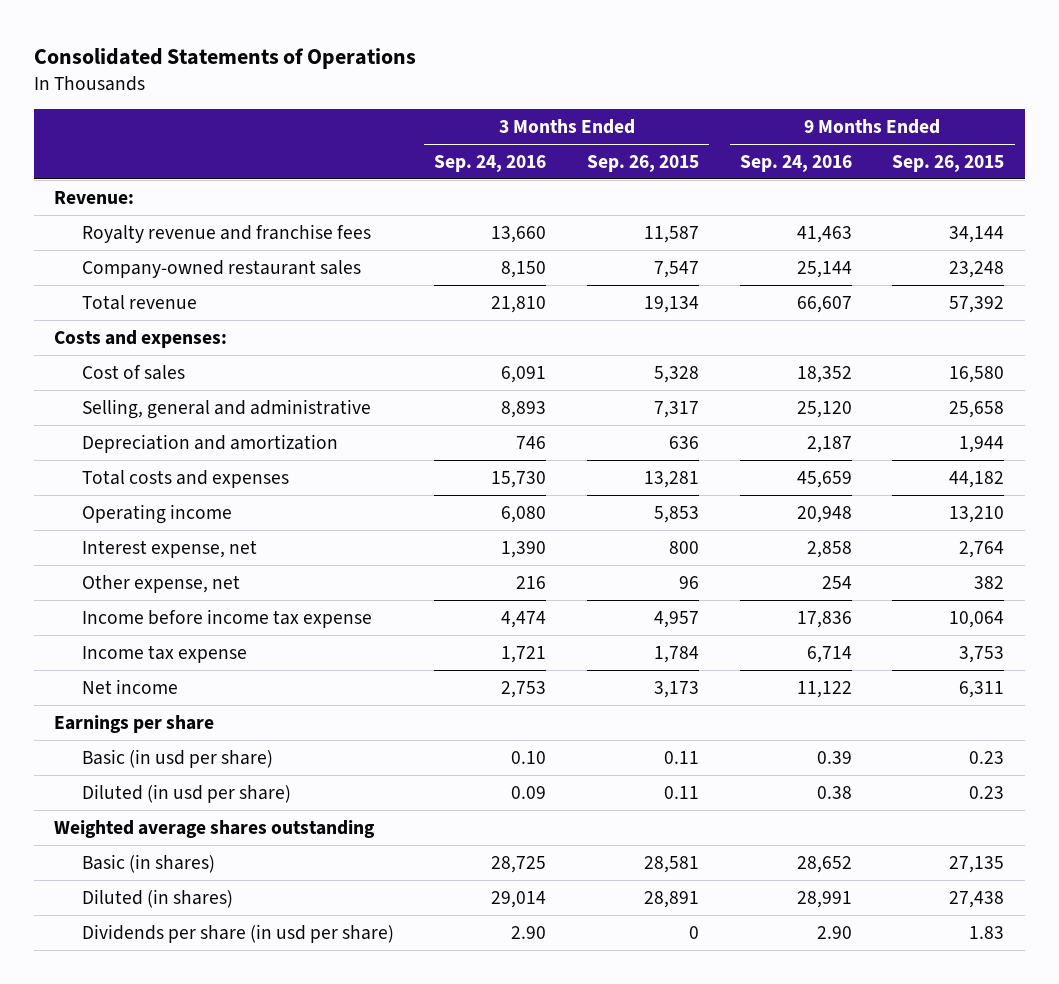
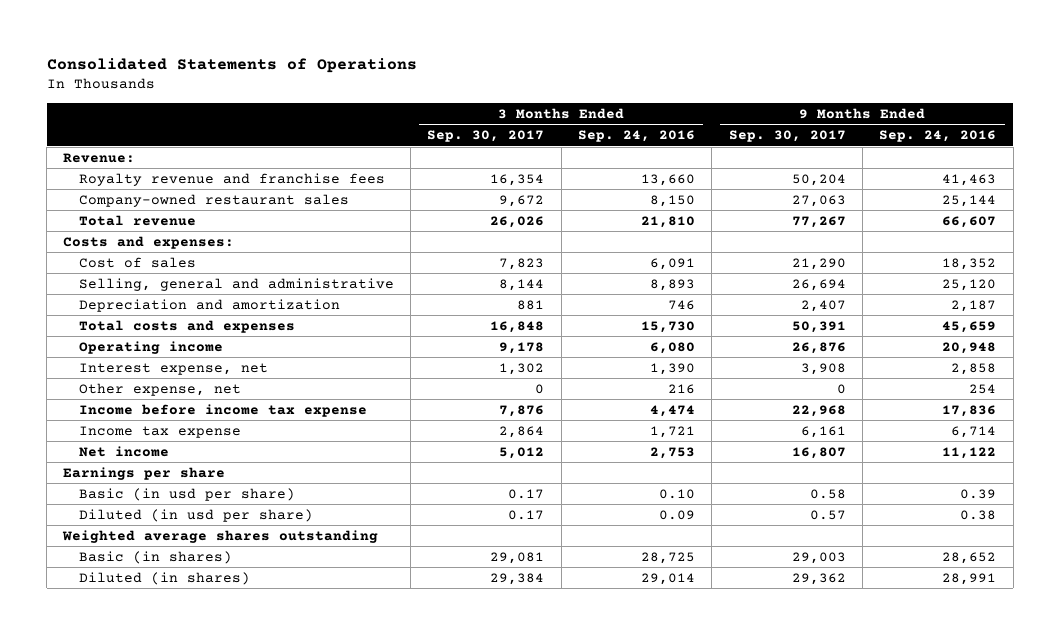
[587,154,700,172] Sep. 26, 2015 -> none
[892,154,1005,172] Sep. 26, 2015 -> none
none -> [427,130,545,143] Sep. 30, 2017
none -> [728,130,846,143] Sep. 30, 2017
[81,923,394,943] Dividends per share (in usd per share) -> none

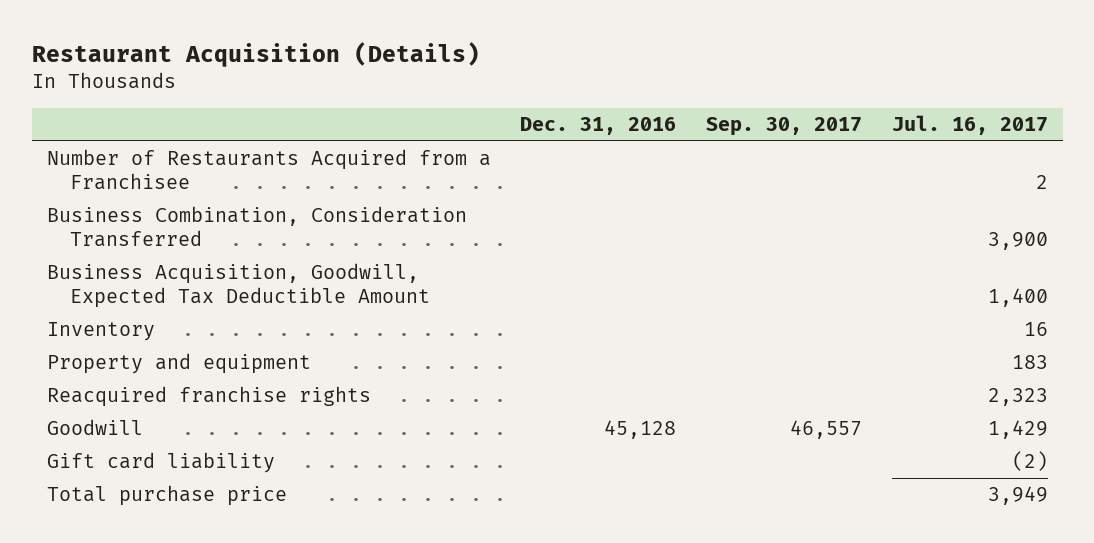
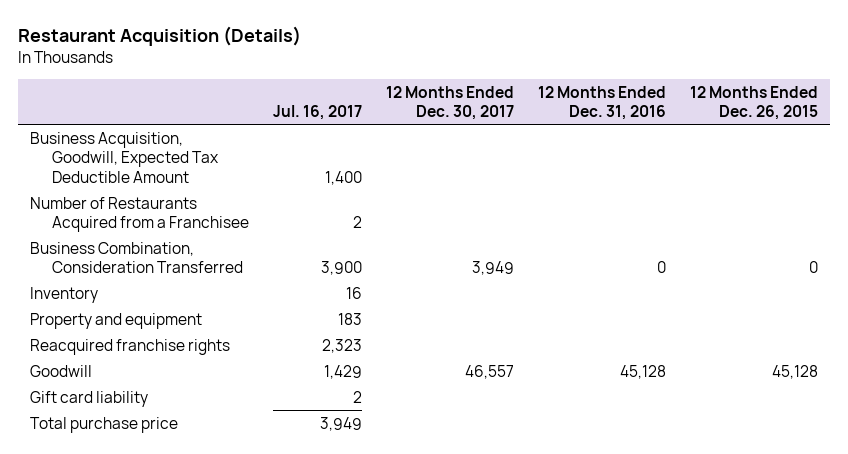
[520,117,677,136] Dec. 31, 2016 -> none
[706,117,863,137] Sep. 30, 2017 -> none
none -> [386,85,515,121] 12 Months Ended Dec. 30, 2017
none -> [538,85,667,121] 12 Months Ended Dec. 31, 2016
none -> [690,85,819,121] 12 Months Ended Dec. 26, 2015
[46,263,430,309] Business Acquisition, Goodwill, Expected Tax Deductible Amount -> [29,131,220,183] Business Acquisition, Goodwill, Expected Tax Deductible Amount
[1011,451,1048,472] (2) -> [353,390,363,403] 2

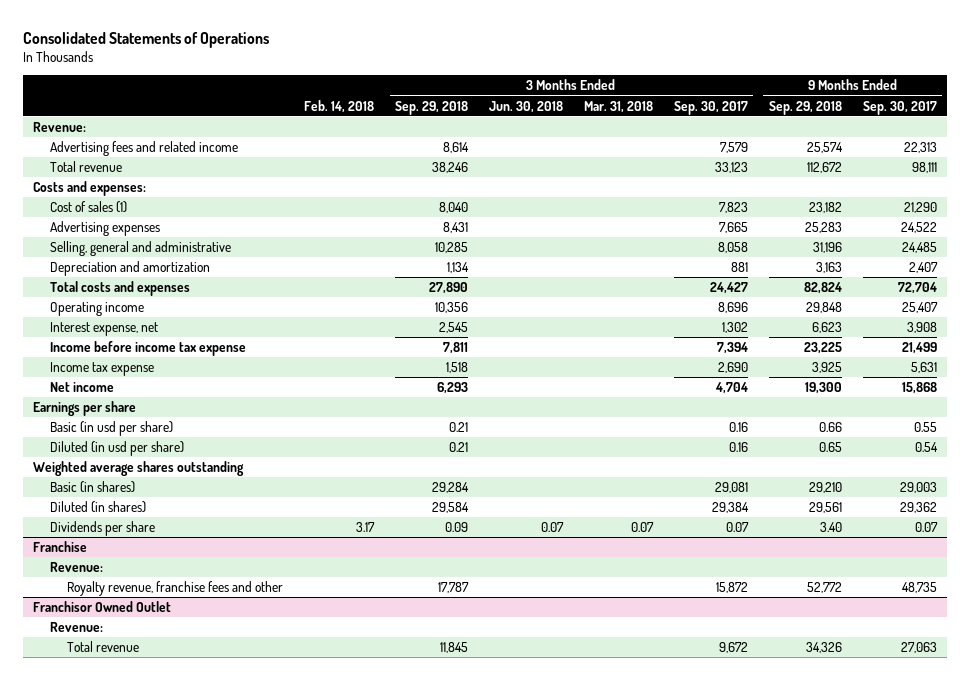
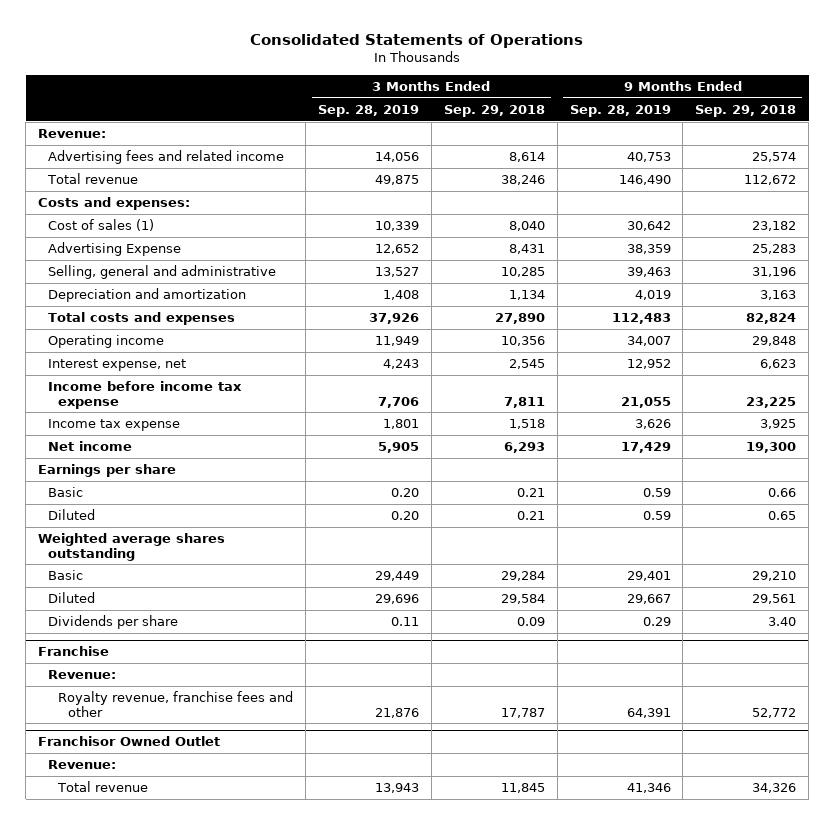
[304,99,375,113] Feb. 14, 2018 -> none
[488,100,563,113] Jun. 30, 2018 -> none
[583,100,653,113] Mar. 31, 2018 -> none
[673,100,748,115] Sep. 30, 2017 -> none
[862,100,937,115] Sep. 30, 2017 -> none
none -> [318,104,420,117] Sep. 28, 2019
none -> [569,104,671,117] Sep. 28, 2019
[50,220,161,236] Advertising expenses -> [48,241,182,256] Advertising Expense
[50,420,174,436] Basic (in usd per share) -> [48,486,84,497] Basic
[50,440,185,456] Diluted (in usd per share) -> [48,508,96,520] Diluted
[50,480,136,493] Basic (in shares) -> [48,569,84,580] Basic
[50,500,147,513] Diluted (in shares) -> [48,591,96,603] Diluted

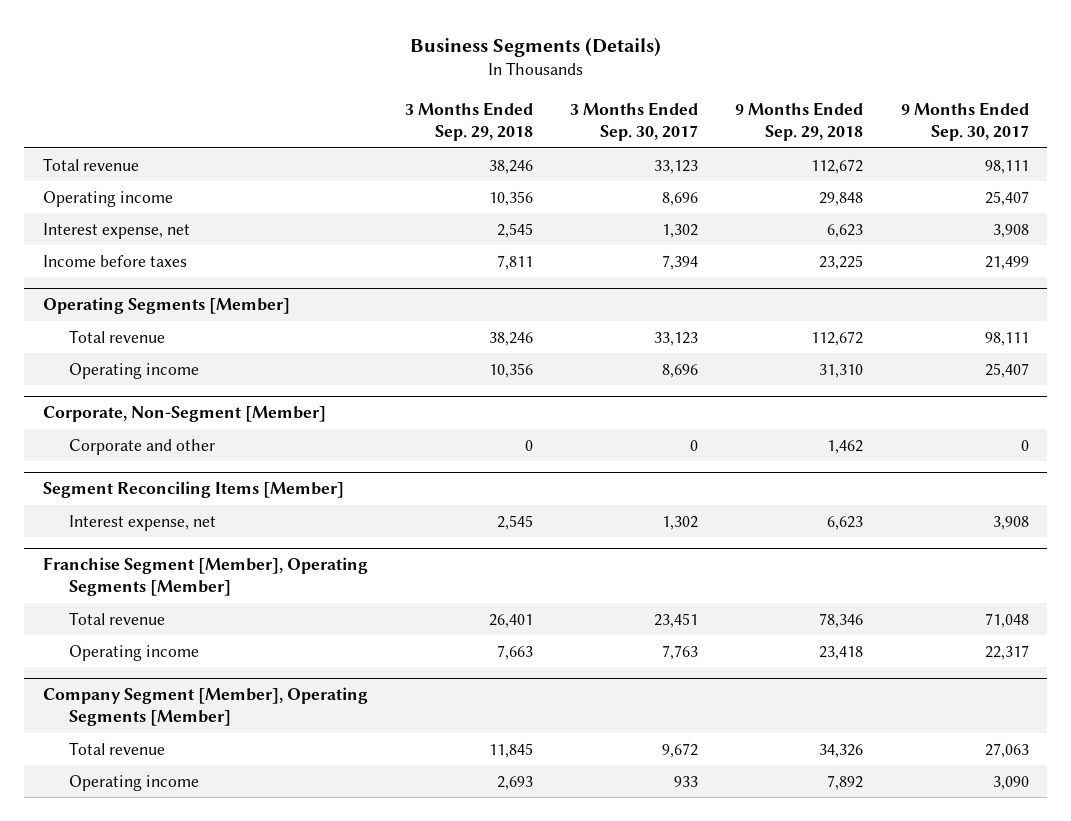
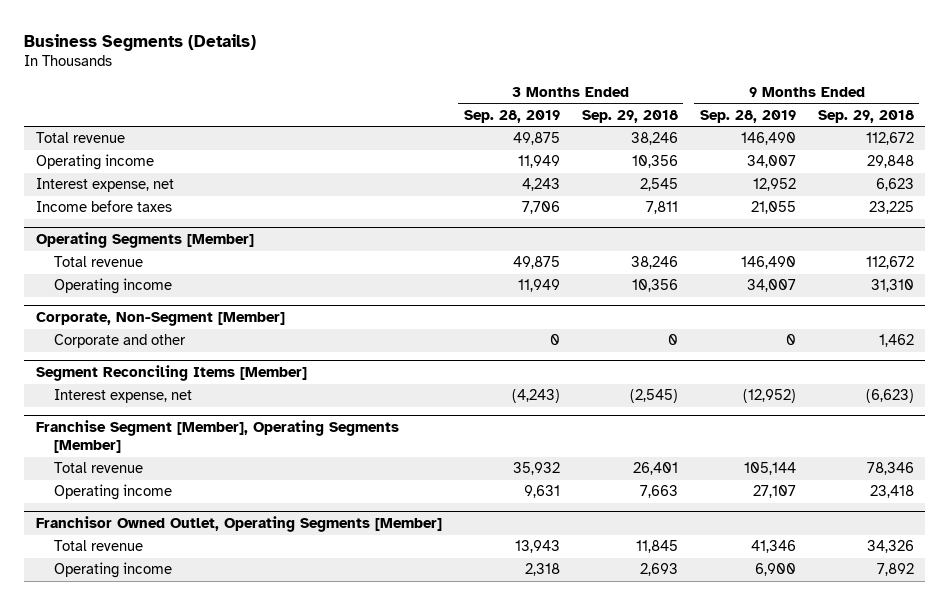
[570,101,699,142] 3 Months Ended Sep. 30, 2017 -> none
[900,101,1029,142] 9 Months Ended Sep. 30, 2017 -> none
none -> [463,109,560,123] Sep. 28, 2019
none -> [699,109,796,123] Sep. 28, 2019
[497,514,534,530] 2,545 -> [629,389,678,404] (2,545)
[827,515,864,530] 6,623 -> [865,389,914,404] (6,623)
[42,687,368,727] Company Segment [Member], Operating Segments [Member] -> none
none -> [35,516,442,533] Franchisor Owned Outlet, Operating Segments [Member]

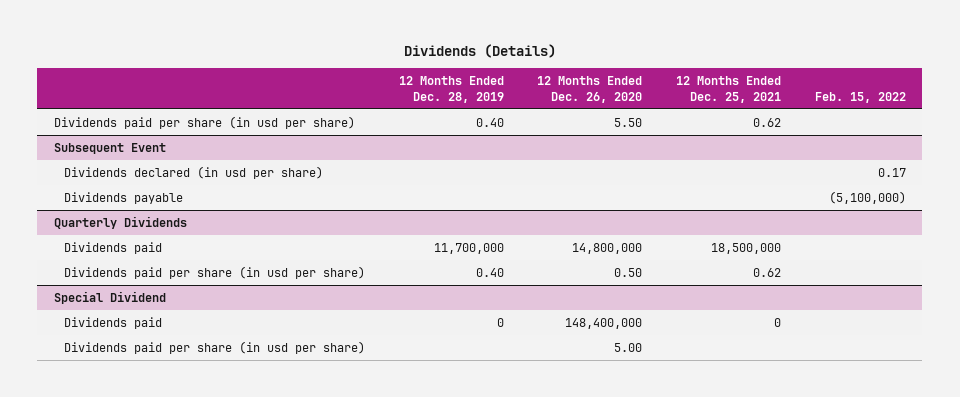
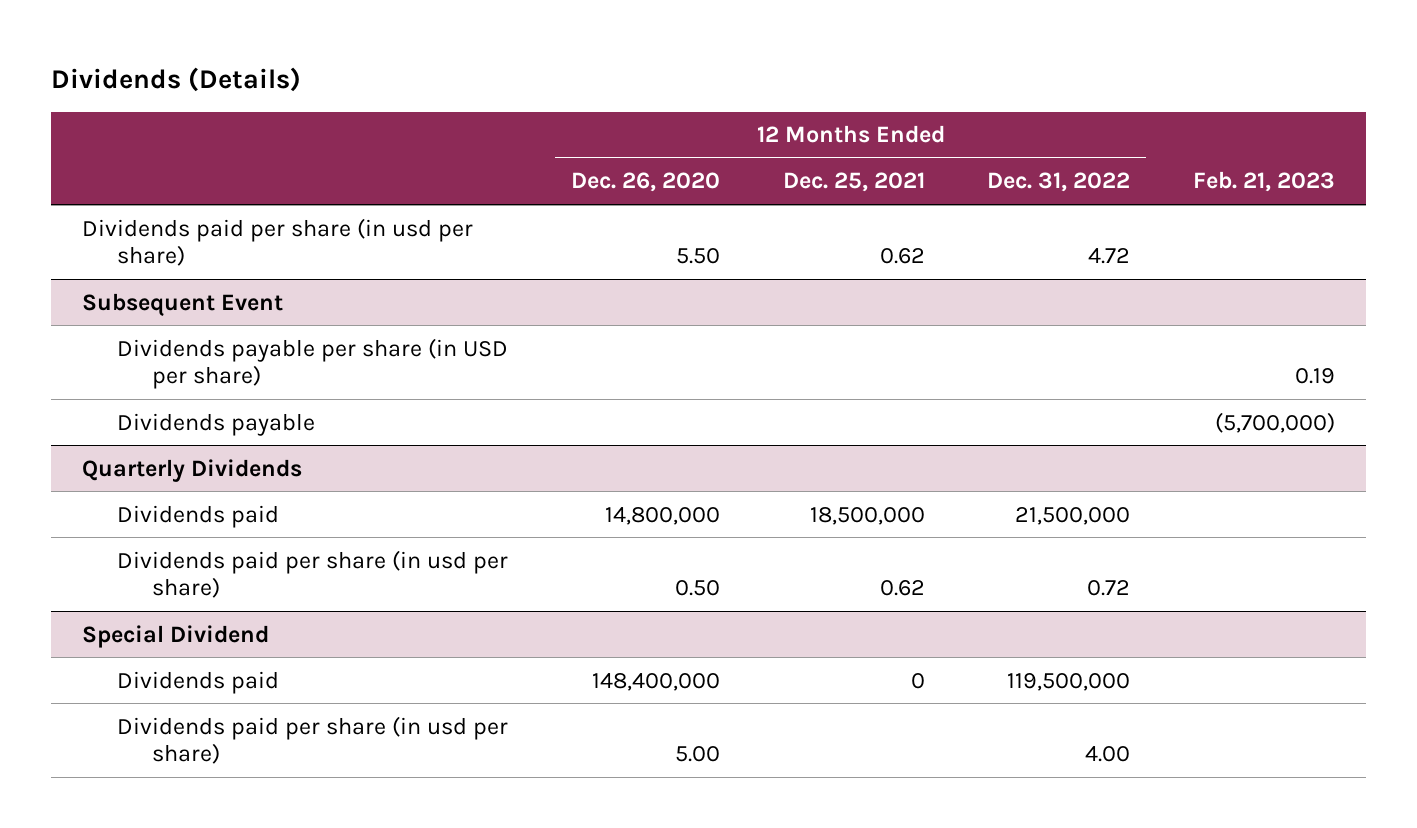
[398,76,504,103] 12 Months Ended Dec. 28, 2019 -> none
[814,91,906,103] Feb. 15, 2022 -> none
none -> [987,172,1131,193] Dec. 31, 2022
none -> [1192,171,1335,193] Feb. 21, 2023
[64,165,324,179] Dividends declared (in usd per share) -> [117,337,509,390] Dividends payable per share (in USD per share)

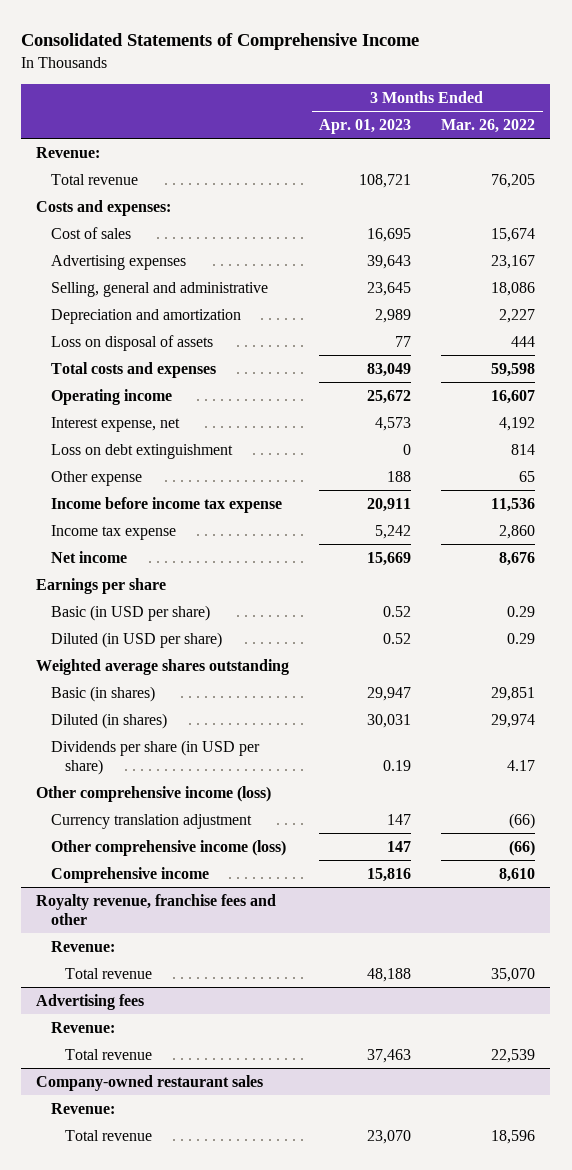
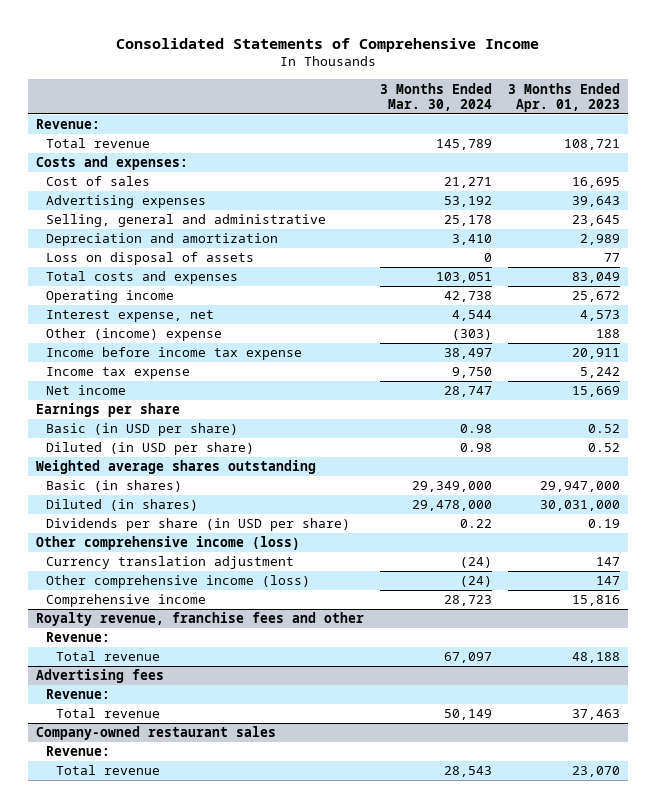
[441,119,536,134] Mar. 26, 2022 -> none
none -> [380,82,493,111] 3 Months Ended Mar. 30, 2024
[50,443,233,459] Loss on debt extinguishment -> none
[50,470,142,486] Other expense -> [46,328,223,342] Other (income) expense
[367,686,412,701] 29,947 -> [540,481,621,493] 29,947,000
[367,713,412,728] 30,031 -> [540,500,621,512] 30,031,000

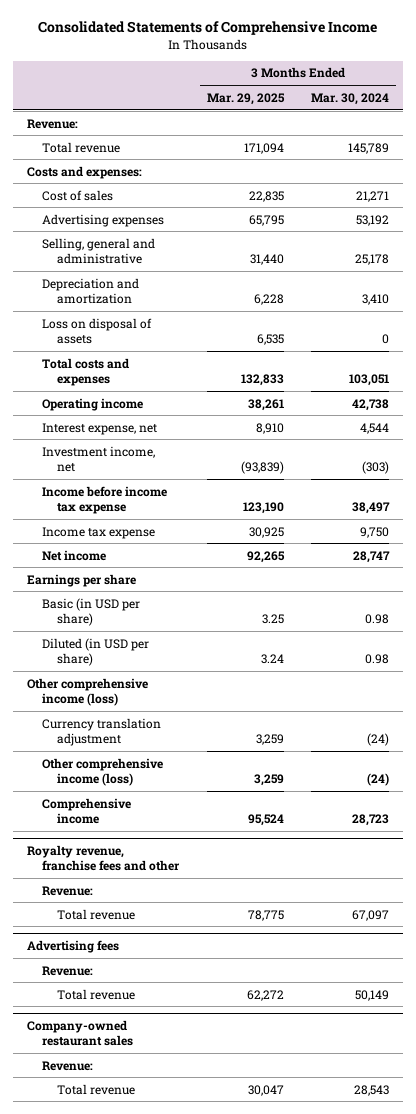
[508,82,621,112] 3 Months Ended Apr. 01, 2023 -> none
none -> [206,92,285,105] Mar. 29, 2025
[46,328,223,342] Other (income) expense -> none
none -> [41,445,155,472] Investment income, net
[36,460,317,475] Weighted average shares outstanding -> none
[46,480,183,493] Basic (in shares) -> none
[46,499,199,512] Diluted (in shares) -> none
[46,518,351,532] Dividends per share (in USD per share) -> none

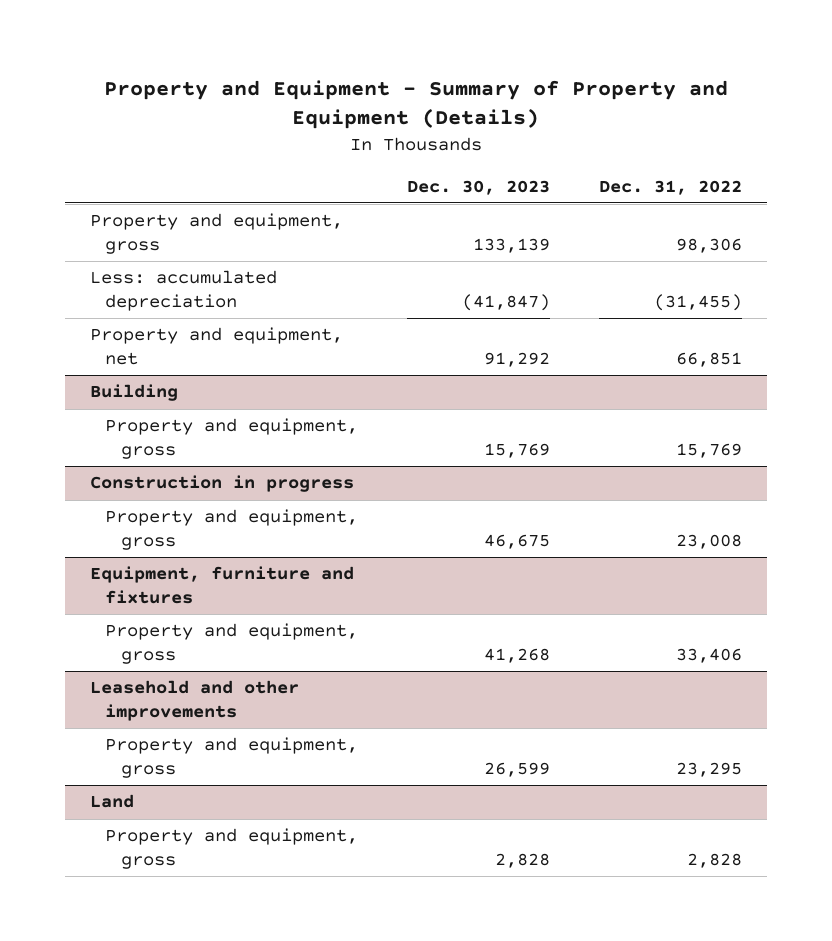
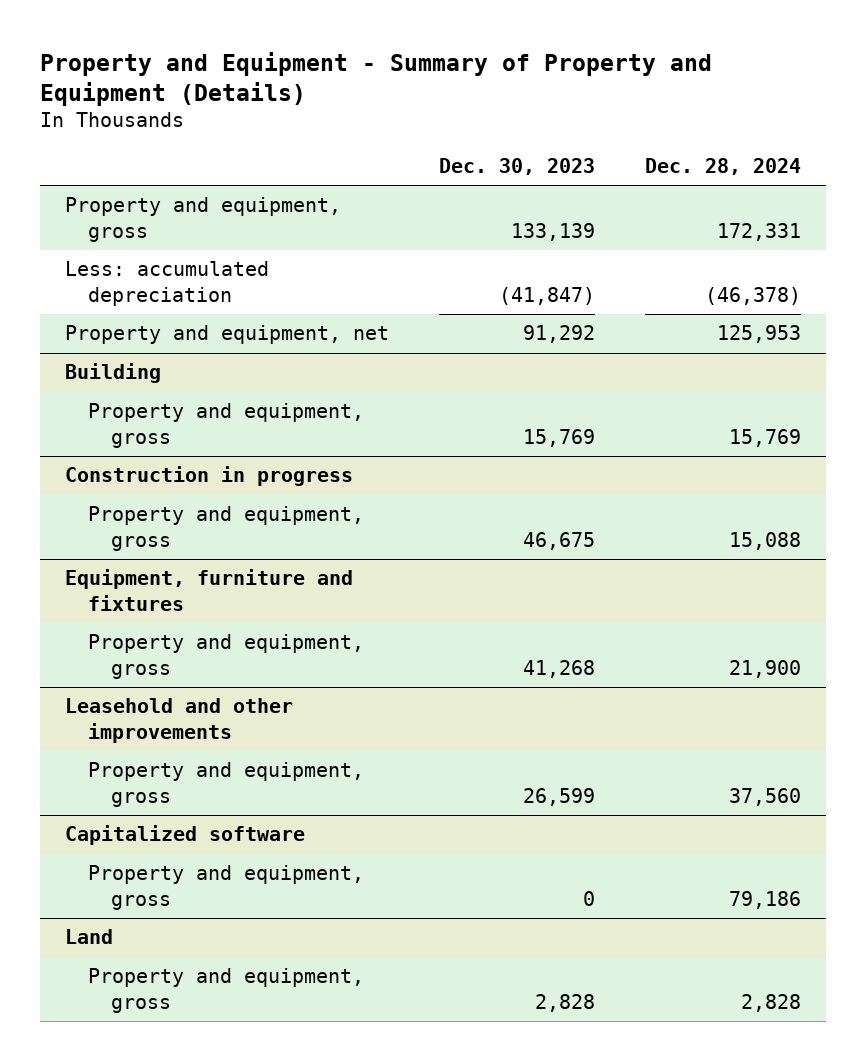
[599,179,743,195] Dec. 31, 2022 -> none
none -> [644,158,801,176] Dec. 28, 2024
none -> [65,825,306,846] Capitalized software
none -> [88,865,365,910] Property and equipment, gross

